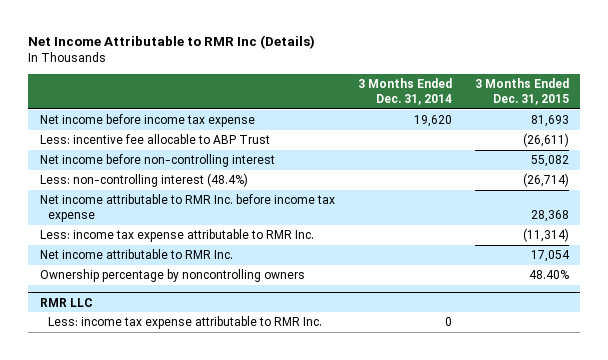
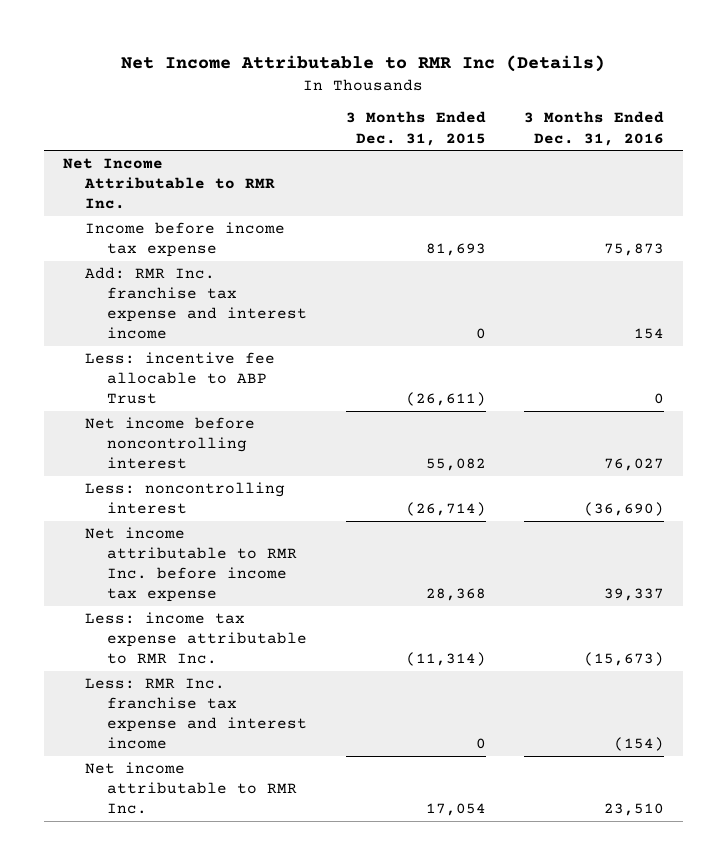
[357,78,452,106] 3 Months Ended Dec. 31, 2014 -> none
none -> [523,111,664,146] 3 Months Ended Dec. 31, 2016
none -> [62,157,276,210] Net Income Attributable to RMR Inc.
[39,114,255,128] Net income before income tax expense -> [85,221,286,257] Income before income tax expense
none -> [85,266,308,340] Add: RMR Inc. franchise tax expense and interest income
[39,154,275,168] Net income before non-controlling interest -> [85,416,256,470] Net income before noncontrolling interest
[39,173,248,188] Less: non-controlling interest (48.4%) -> [85,481,286,514] Less: noncontrolling interest
none -> [85,677,308,750] Less: RMR Inc. franchise tax expense and interest income
[39,269,305,283] Ownership percentage by noncontrolling owners -> none
[39,297,93,307] RMR LLC -> none
[47,316,322,330] Less: income tax expense attributable to RMR Inc. -> none

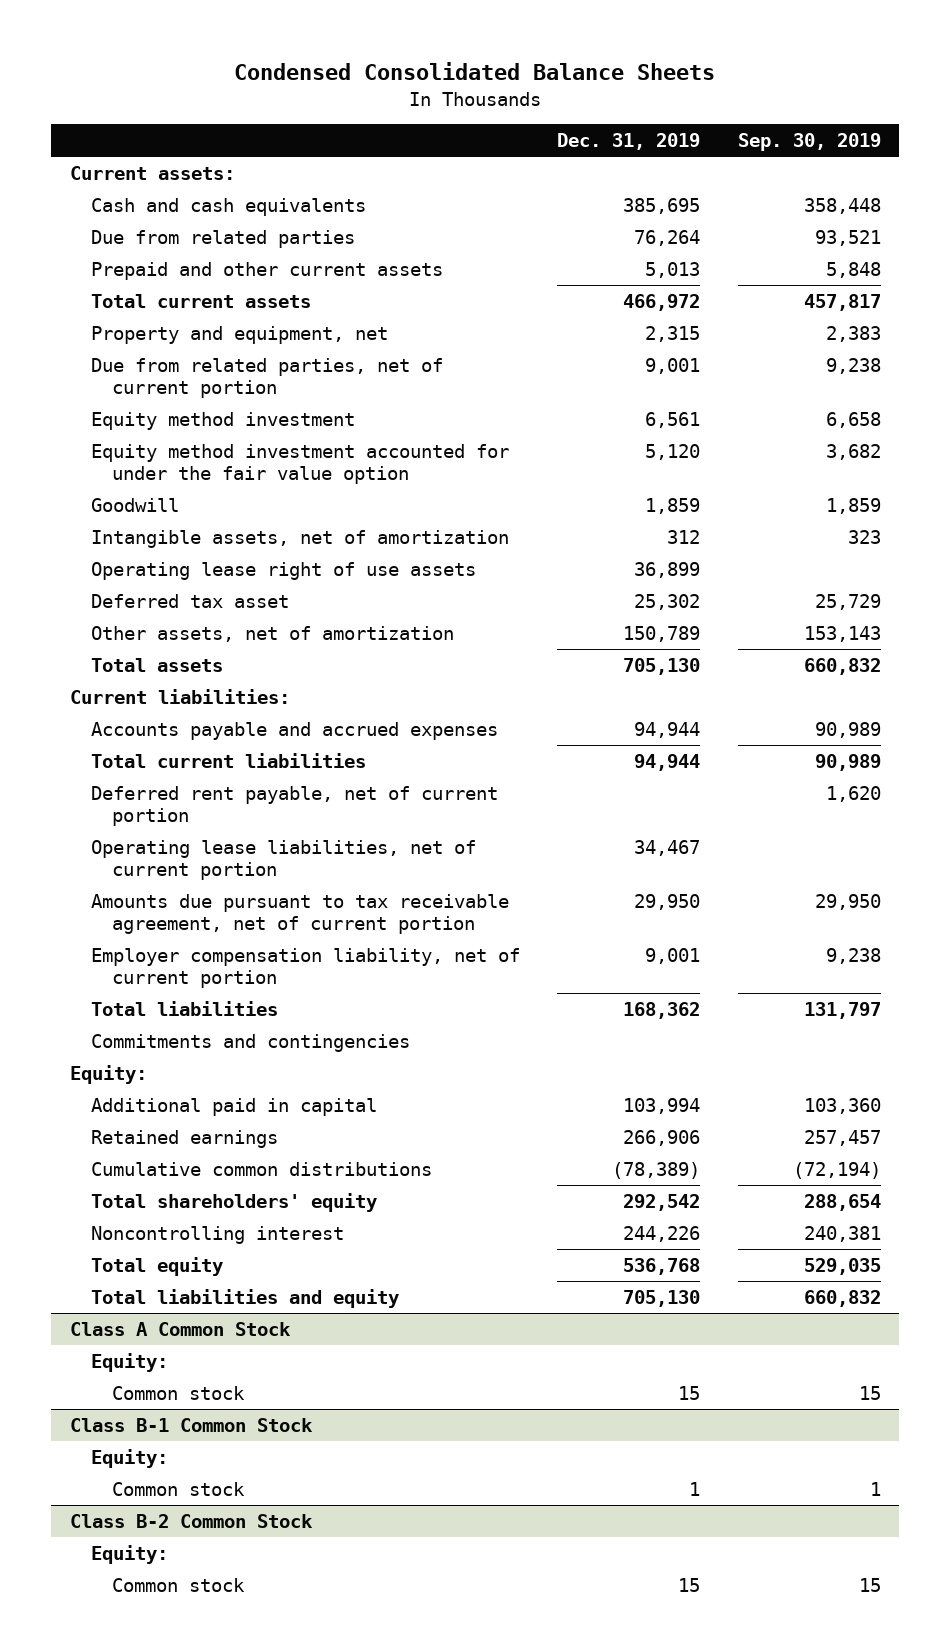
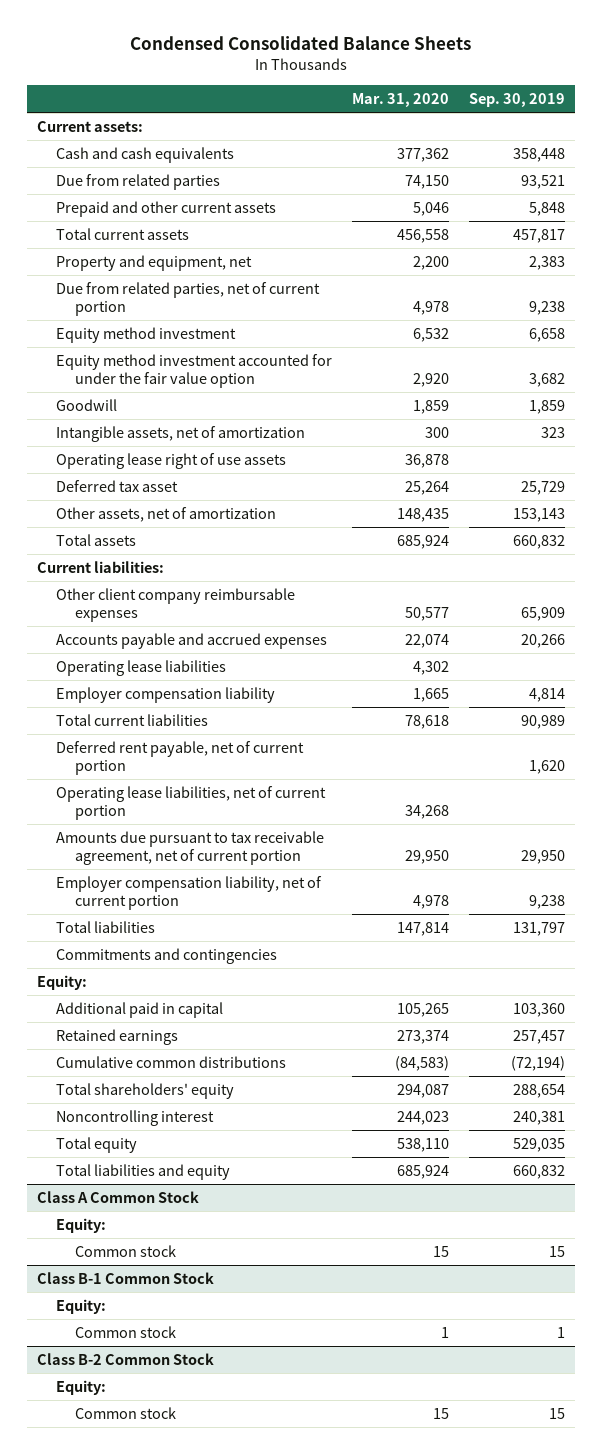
[557,133,701,151] Dec. 31, 2019 -> none
none -> [351,92,449,107] Mar. 31, 2020
none -> [55,588,295,623] Other client company reimbursable expenses
[814,721,881,738] 90,989 -> [520,634,565,649] 20,266
none -> [55,660,226,677] Operating lease liabilities
none -> [55,687,275,704] Employer compensation liability

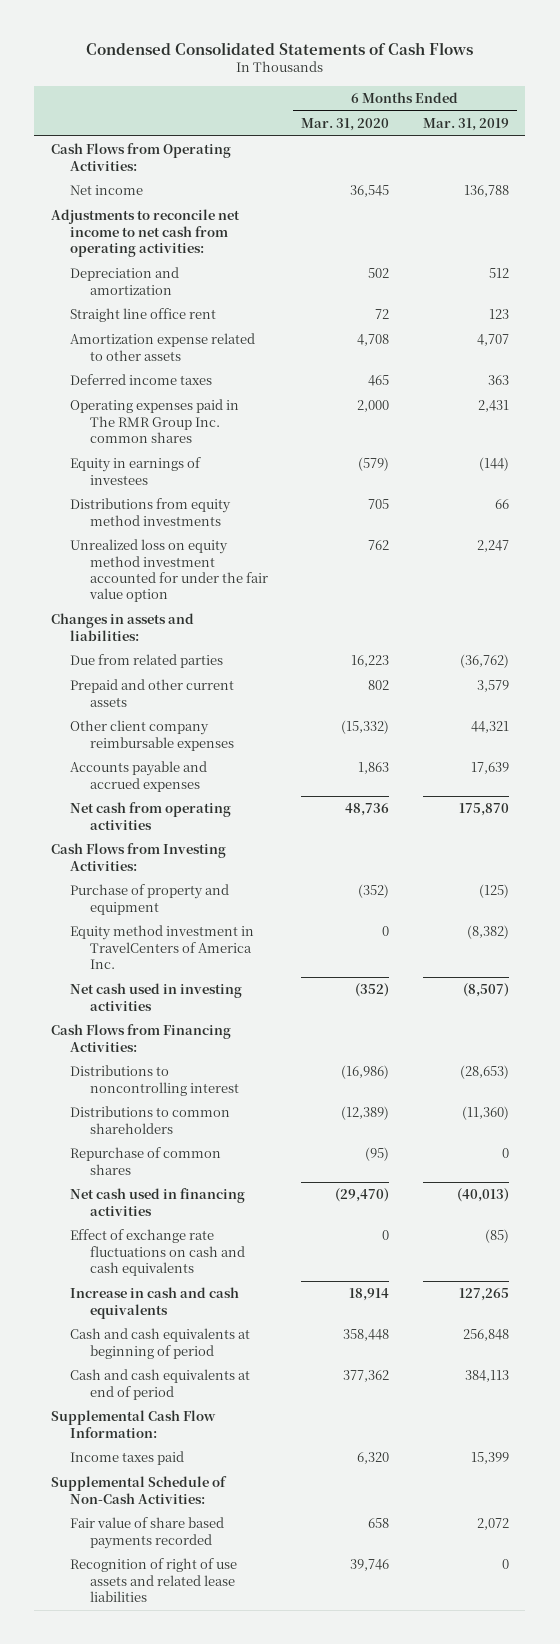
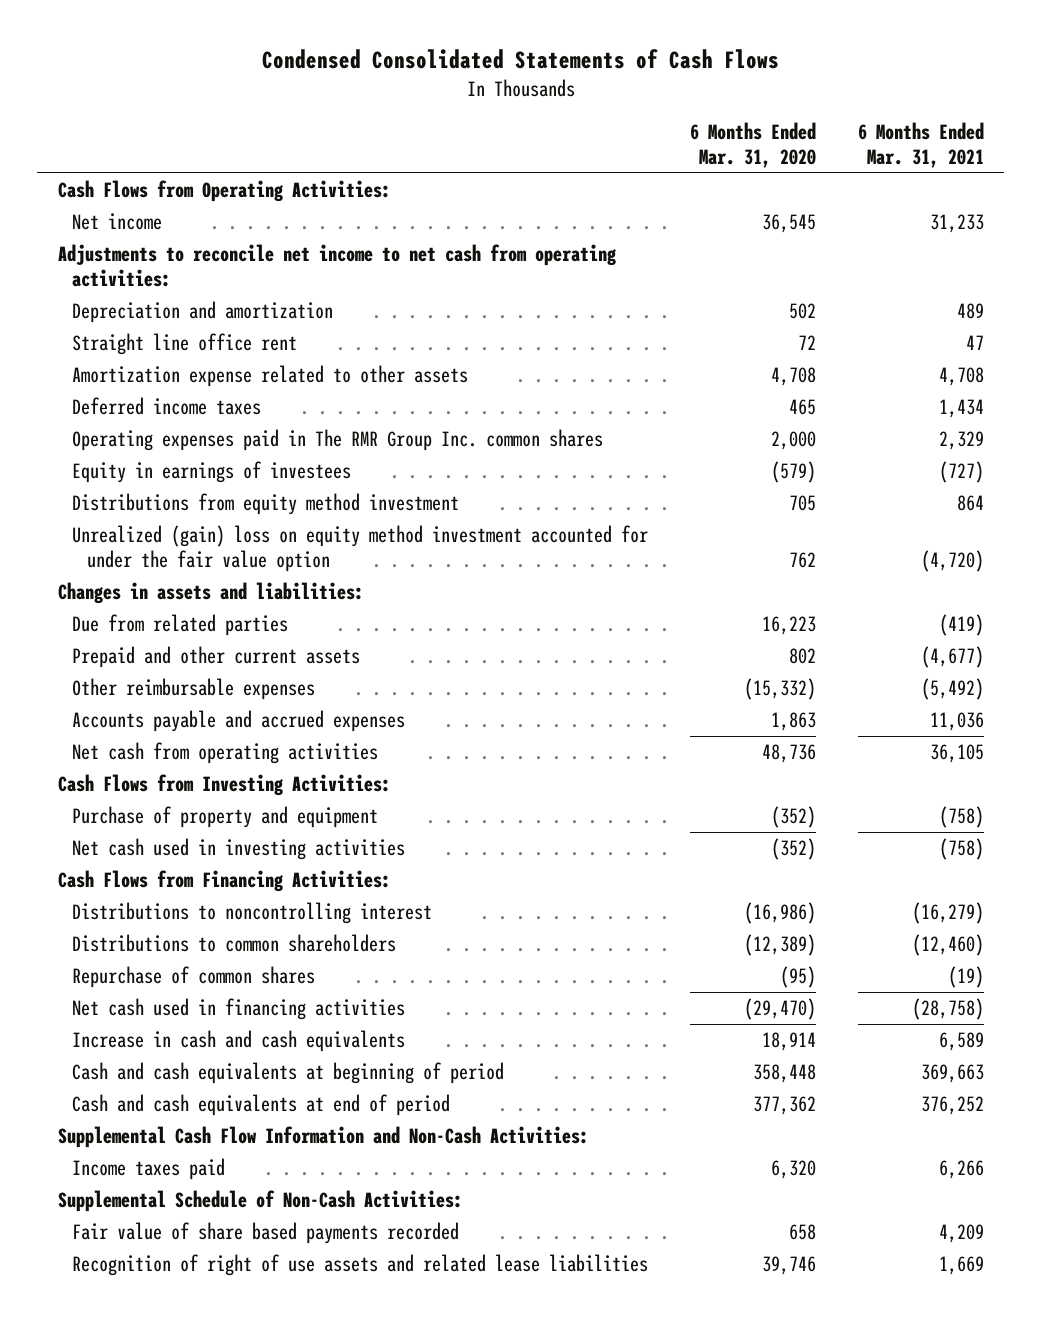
[422,117,509,131] Mar. 31, 2019 -> none
none -> [857,122,984,169] 6 Months Ended Mar. 31, 2021
[70,498,232,526] Distributions from equity method investments -> [72,492,460,515] Distributions from equity method investment
[70,539,268,603] Unrealized loss on equity method investment accounted for under the fair value option -> [72,524,649,572] Unrealized (gain) loss on equity method investment accounted for under the fair value option
[70,720,234,751] Other client company reimbursable expenses -> [72,677,316,700] Other reimbursable expenses
[70,925,255,969] Equity method investment in TravelCenters of America Inc. -> none
[70,1229,245,1276] Effect of exchange rate fluctuations on cash and cash equivalents -> none
[51,1410,217,1438] Supplemental Cash Flow Information: -> [57,1125,589,1148] Supplemental Cash Flow Information and Non-Cash Activities:

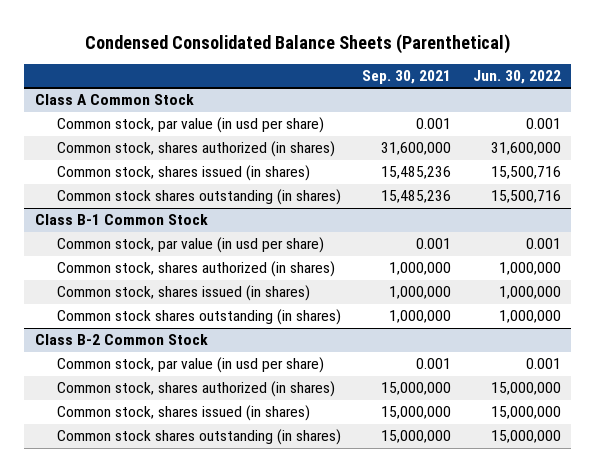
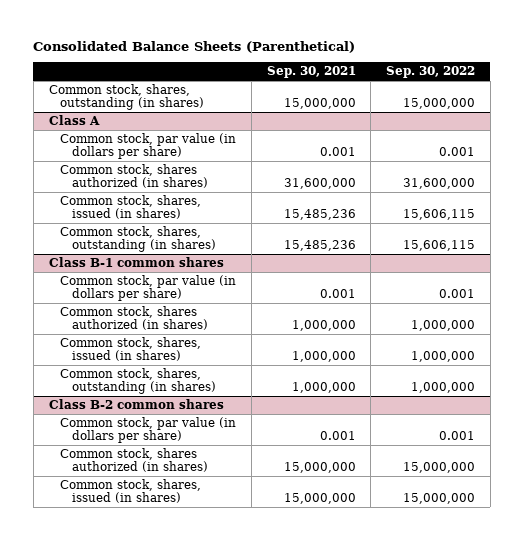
[84,33,510,54] Condensed Consolidated Balance Sheets (Parenthetical) -> [33,40,356,53] Consolidated Balance Sheets (Parenthetical)
[472,70,561,85] Jun. 30, 2022 -> none
none -> [386,66,476,79] Sep. 30, 2022
none -> [48,84,205,111] Common stock, shares, outstanding (in shares)
[35,94,195,106] Class A Common Stock -> [48,115,100,126] Class A
[57,117,325,134] Common stock, par value (in usd per share) -> [60,133,237,160] Common stock, par value (in dollars per share)
[57,165,311,182] Common stock, shares issued (in shares) -> [60,195,202,220] Common stock, shares, issued (in shares)
[57,189,342,206] Common stock shares outstanding (in shares) -> [60,226,217,253] Common stock, shares, outstanding (in shares)
[35,214,209,226] Class B-1 Common Stock -> [48,257,224,268] Class B-1 common shares
[57,237,325,254] Common stock, par value (in usd per share) -> [60,275,237,302] Common stock, par value (in dollars per share)
[57,285,311,302] Common stock, shares issued (in shares) -> [60,337,202,362] Common stock, shares, issued (in shares)
[57,309,342,326] Common stock shares outstanding (in shares) -> [60,368,217,395] Common stock, shares, outstanding (in shares)
[35,334,209,346] Class B-2 Common Stock -> [48,399,224,410] Class B-2 common shares
[57,357,325,374] Common stock, par value (in usd per share) -> [60,417,237,444] Common stock, par value (in dollars per share)
[57,429,342,446] Common stock shares outstanding (in shares) -> none
[57,405,311,422] Common stock, shares issued (in shares) -> [60,479,202,504] Common stock, shares, issued (in shares)

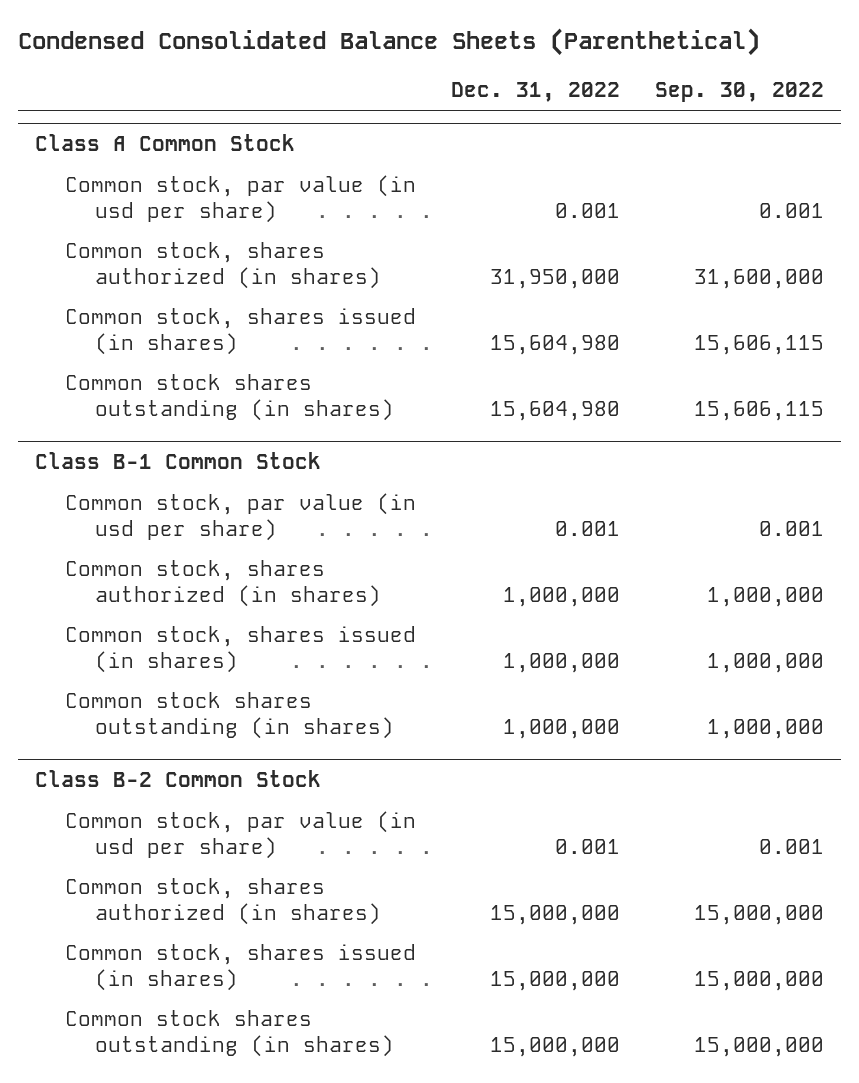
[33,40,356,53] Consolidated Balance Sheets (Parenthetical) -> [17,28,760,57] Condensed Consolidated Balance Sheets (Parenthetical)
[266,66,356,79] Sep. 30, 2021 -> none
none -> [450,81,620,102] Dec. 31, 2022
[48,84,205,111] Common stock, shares, outstanding (in shares) -> none
[48,115,100,126] Class A -> [35,134,296,152] Class A Common Stock
[60,133,237,160] Common stock, par value (in dollars per share) -> [64,175,416,224] Common stock, par value (in usd per share)
[60,195,202,220] Common stock, shares, issued (in shares) -> [64,308,416,356] Common stock, shares issued (in shares)
[60,226,217,253] Common stock, shares, outstanding (in shares) -> [64,374,394,422] Common stock shares outstanding (in shares)
[48,257,224,268] Class B-1 common shares -> [35,452,322,470] Class B-1 Common Stock
[60,275,237,302] Common stock, par value (in dollars per share) -> [64,493,416,542] Common stock, par value (in usd per share)
[60,337,202,362] Common stock, shares, issued (in shares) -> [64,626,416,674] Common stock, shares issued (in shares)
[60,368,217,395] Common stock, shares, outstanding (in shares) -> [64,692,394,740] Common stock shares outstanding (in shares)
[48,399,224,410] Class B-2 common shares -> [35,770,322,788] Class B-2 Common Stock
[60,417,237,444] Common stock, par value (in dollars per share) -> [64,811,416,860] Common stock, par value (in usd per share)
[60,479,202,504] Common stock, shares, issued (in shares) -> [64,944,416,992] Common stock, shares issued (in shares)
none -> [64,1010,394,1058] Common stock shares outstanding (in shares)

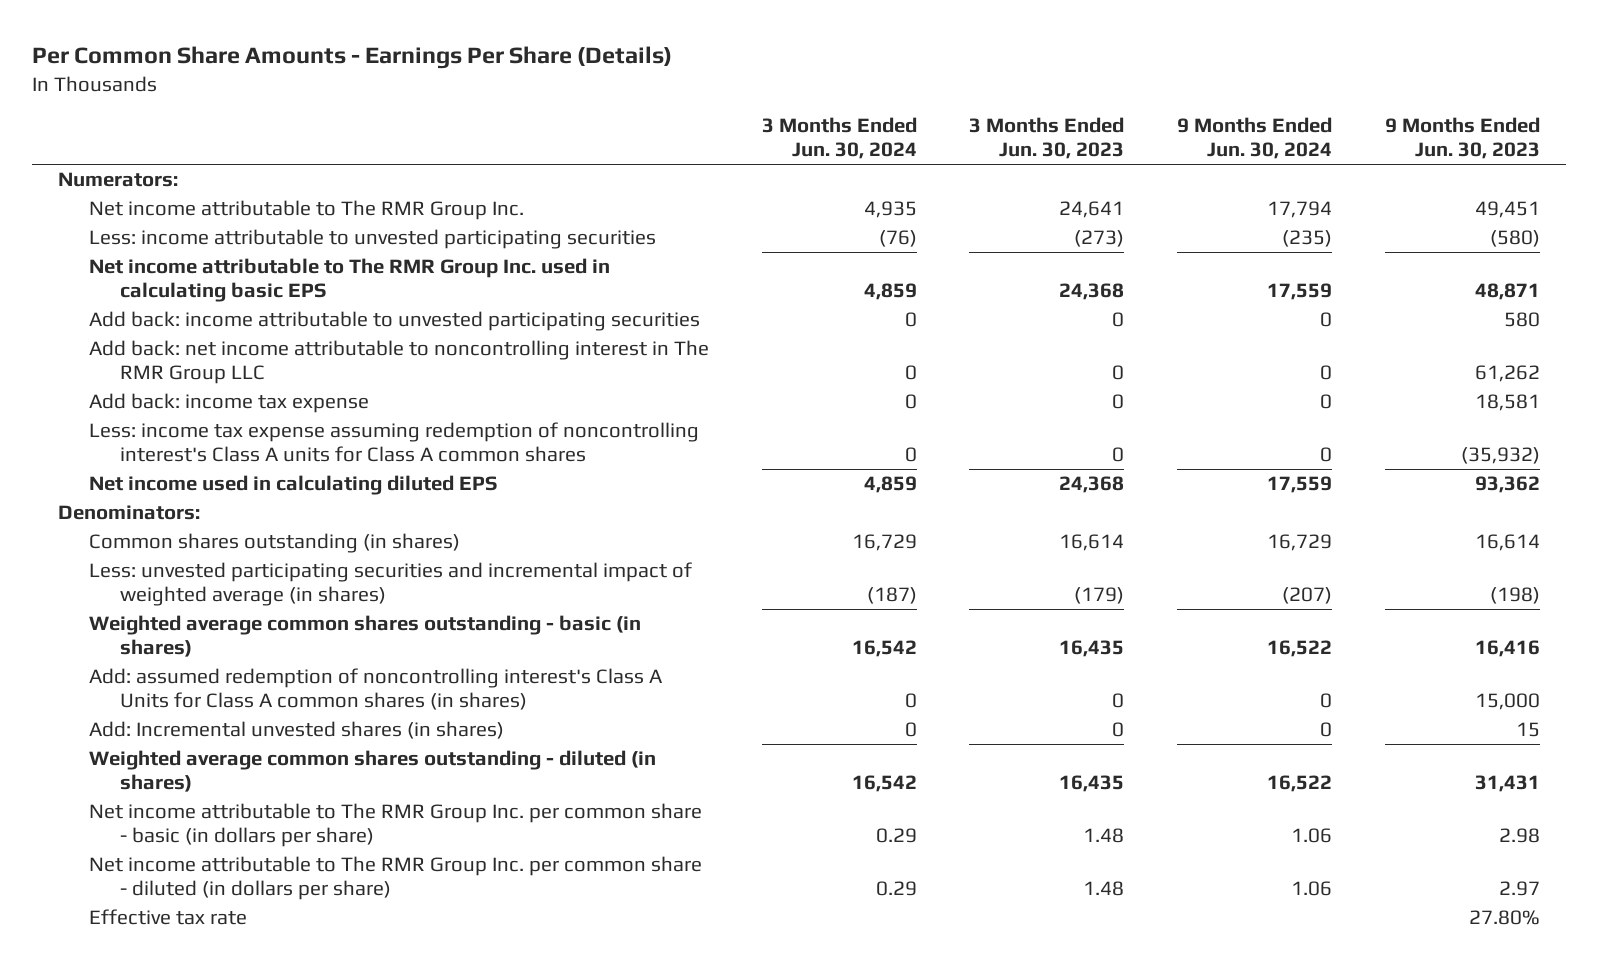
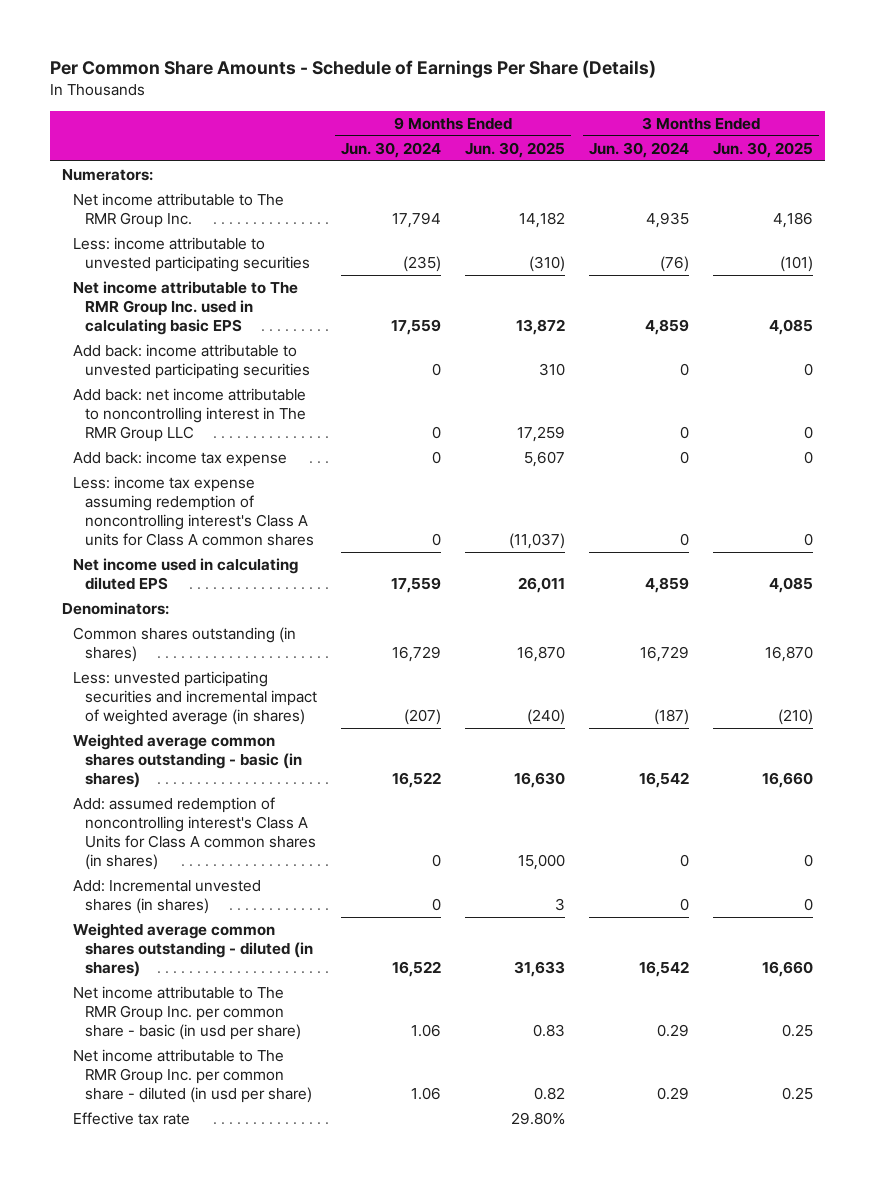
[31,46,672,70] Per Common Share Amounts - Earnings Per Share (Details) -> [50,60,657,79] Per Common Share Amounts - Schedule of Earnings Per Share (Details)
[969,117,1125,160] 3 Months Ended Jun. 30, 2023 -> none
[1384,117,1540,160] 9 Months Ended Jun. 30, 2023 -> none
none -> [464,141,565,158] Jun. 30, 2025
none -> [713,141,814,158] Jun. 30, 2025
[88,803,702,848] Net income attributable to The RMR Group Inc. per common share - basic (in dollars per share) -> [73,985,301,1040] Net income attributable to The RMR Group Inc. per common share - basic (in usd per share)
[88,856,702,901] Net income attributable to The RMR Group Inc. per common share - diluted (in dollars per share) -> [73,1048,312,1103] Net income attributable to The RMR Group Inc. per common share - diluted (in usd per share)

